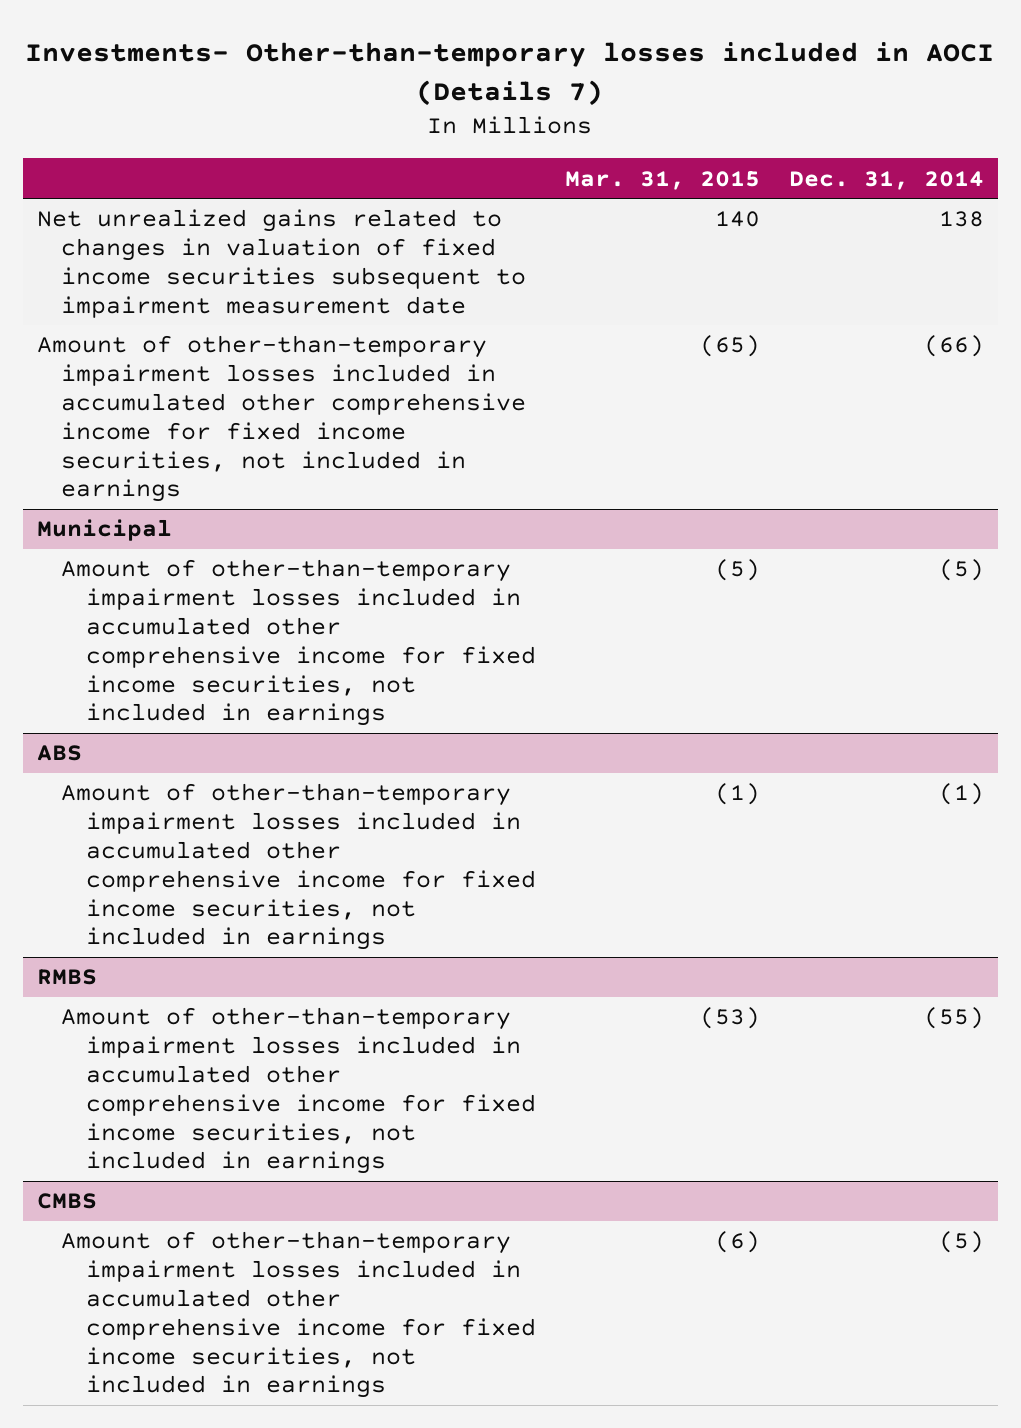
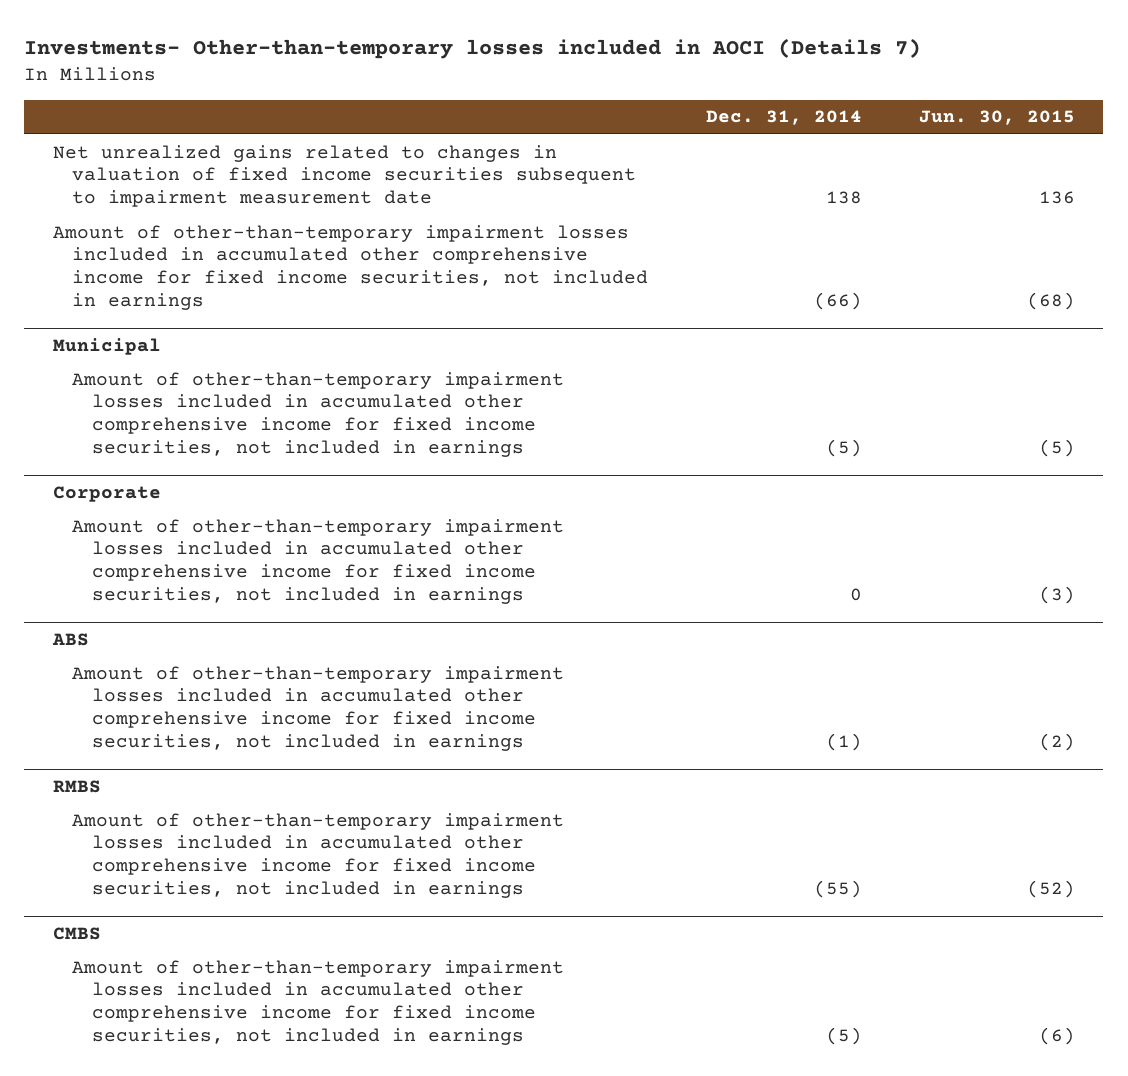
[564,170,760,190] Mar. 31, 2015 -> none
none -> [918,110,1075,126] Jun. 30, 2015
none -> [52,485,161,502] Corporate
none -> [72,518,565,605] Amount of other-than-temporary impairment losses included in accumulated other comprehensive income for fixed income securities, not included in earnings

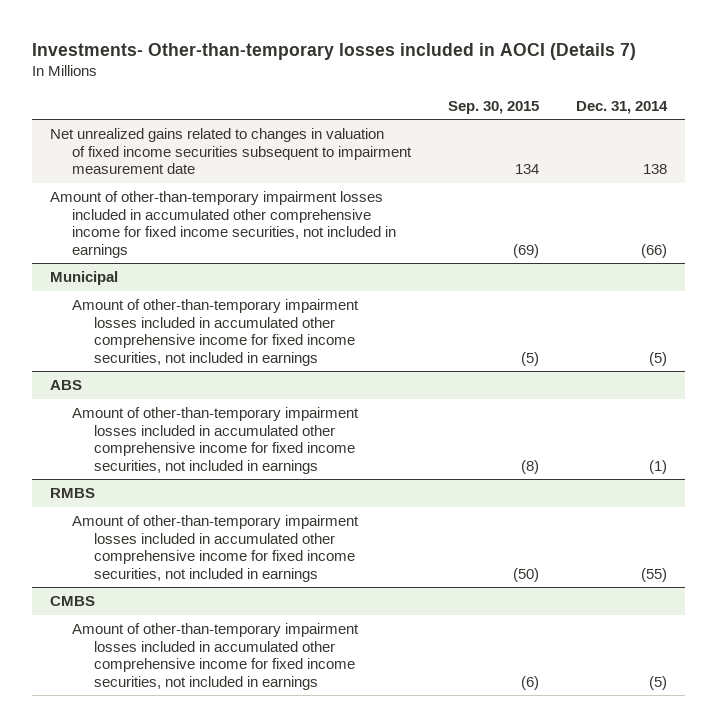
[918,110,1075,126] Jun. 30, 2015 -> none
none -> [447,100,539,114] Sep. 30, 2015
[52,485,161,502] Corporate -> none
[72,518,565,605] Amount of other-than-temporary impairment losses included in accumulated other comprehensive income for fixed income securities, not included in earnings -> none

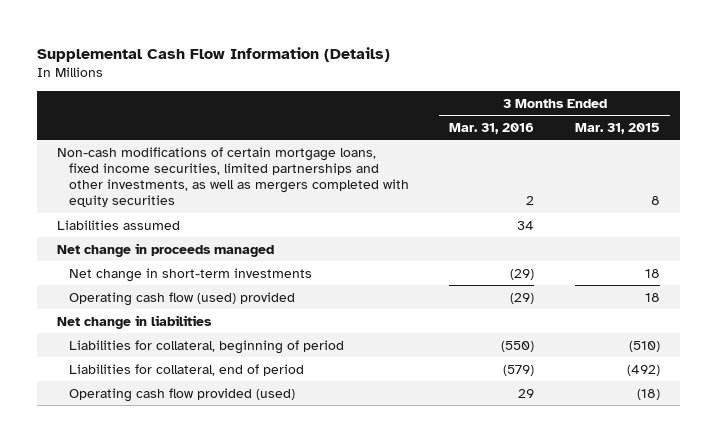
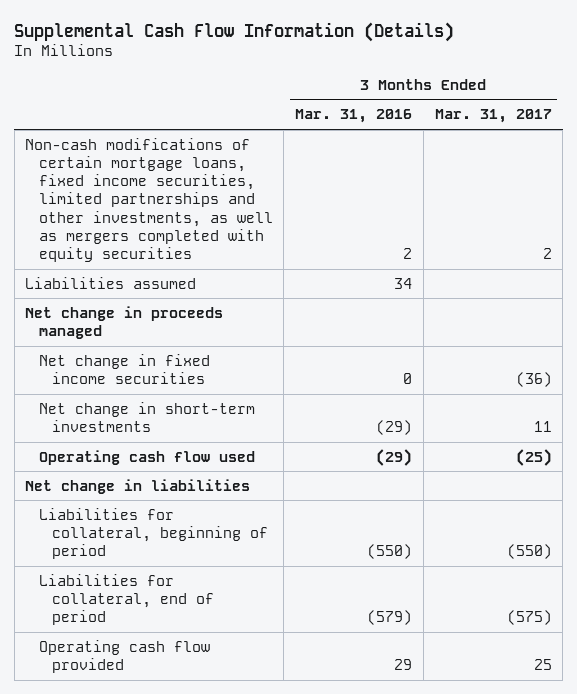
[574,122,660,134] Mar. 31, 2015 -> none
none -> [434,109,552,124] Mar. 31, 2017
none -> [38,353,210,384] Net change in fixed income securities
[68,291,295,306] Operating cash flow (used) provided -> [38,449,255,465] Operating cash flow used
[68,387,295,402] Operating cash flow provided (used) -> [38,639,210,673] Operating cash flow provided

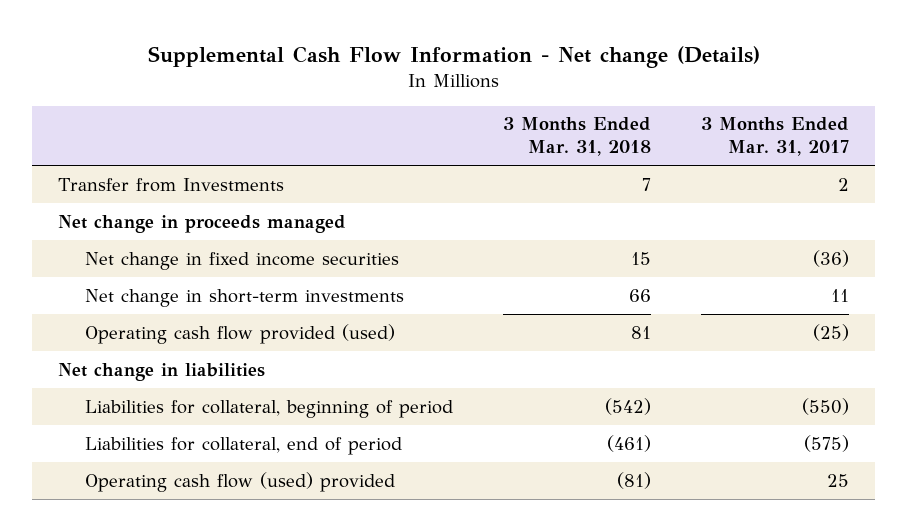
[14,21,455,42] Supplemental Cash Flow Information (Details) -> [147,45,760,68] Supplemental Cash Flow Information - Net change (Details)
[295,109,413,124] Mar. 31, 2016 -> none
none -> [503,117,652,157] 3 Months Ended Mar. 31, 2018
[25,276,197,289] Liabilities assumed -> none
[25,137,273,263] Non-cash modifications of certain mortgage loans, fixed income securities, limited partnerships and other investments, as well as mergers completed with equity securities -> [57,177,284,192] Transfer from Investments
[38,449,255,465] Operating cash flow used -> [84,323,395,344] Operating cash flow provided (used)
[38,639,210,673] Operating cash flow provided -> [84,471,395,492] Operating cash flow (used) provided

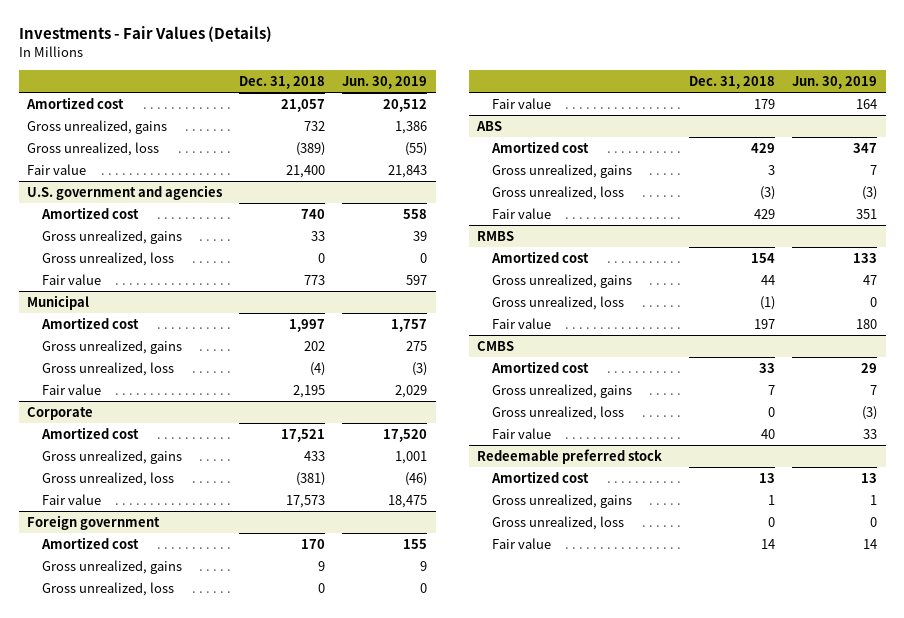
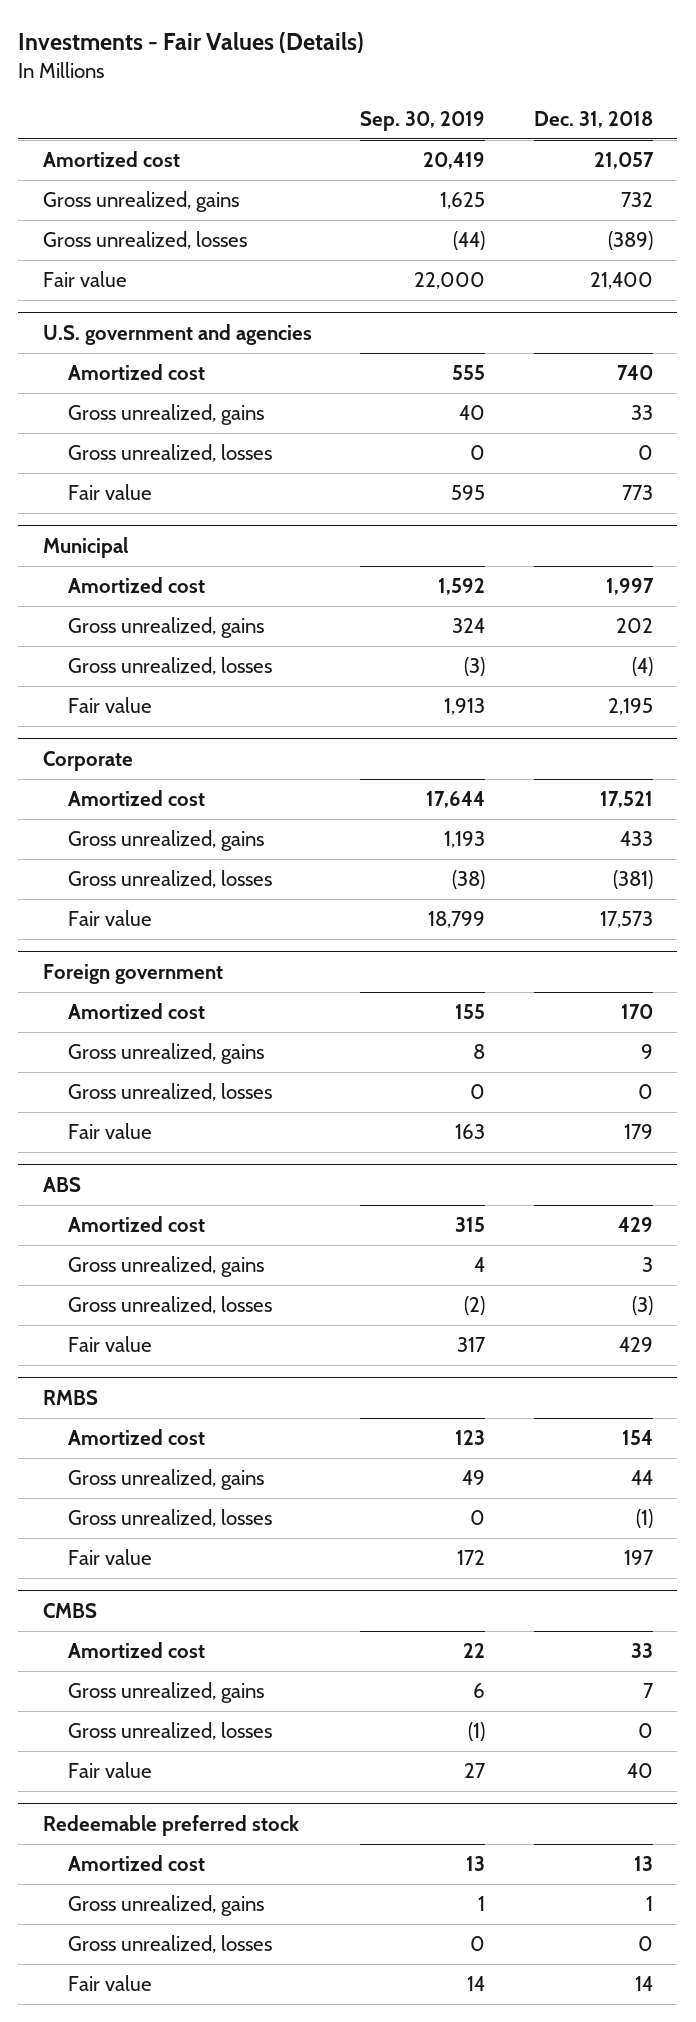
[342,75,428,89] Jun. 30, 2019 -> none
none -> [360,111,486,132] Sep. 30, 2019
[27,141,160,156] Gross unrealized, loss -> [42,231,247,250] Gross unrealized, losses
[42,251,175,266] Gross unrealized, loss -> [67,444,272,463] Gross unrealized, losses
[42,361,175,376] Gross unrealized, loss -> [67,657,272,676] Gross unrealized, losses
[42,471,175,486] Gross unrealized, loss -> [67,870,272,889] Gross unrealized, losses
[42,581,175,596] Gross unrealized, loss -> [67,1083,272,1102] Gross unrealized, losses
[492,185,625,200] Gross unrealized, loss -> [67,1296,272,1315] Gross unrealized, losses
[492,295,625,310] Gross unrealized, loss -> [67,1509,272,1528] Gross unrealized, losses
[492,405,625,420] Gross unrealized, loss -> [67,1722,272,1741] Gross unrealized, losses
[492,515,625,530] Gross unrealized, loss -> [67,1935,272,1954] Gross unrealized, losses

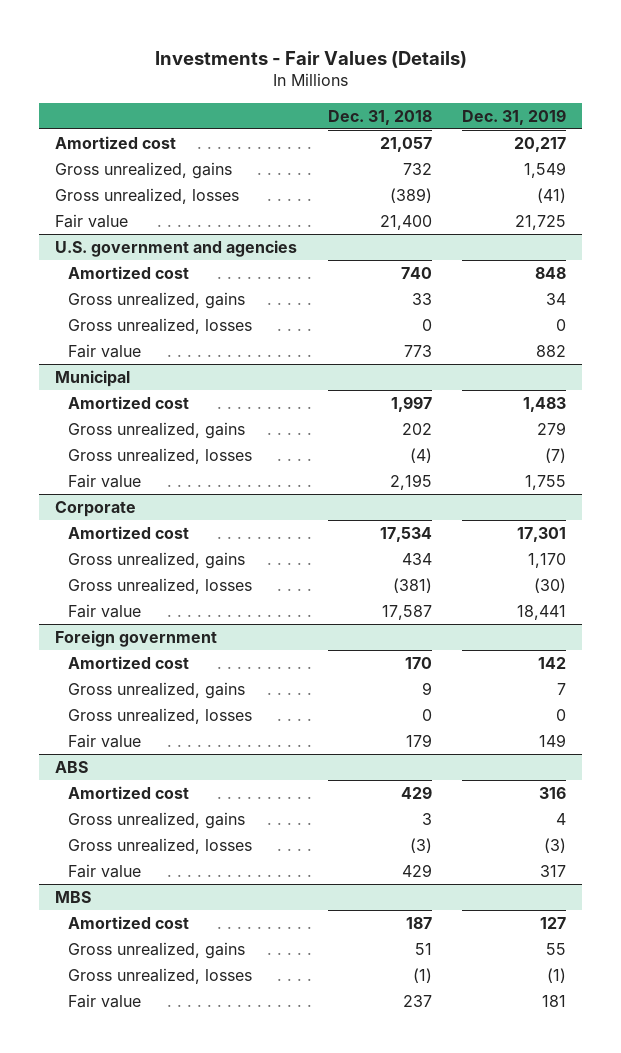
[360,111,486,132] Sep. 30, 2019 -> none
none -> [462,108,567,125] Dec. 31, 2019
[599,791,653,809] 17,521 -> [379,526,432,542] 17,534
[619,831,653,847] 433 -> [401,552,432,565] 434
[599,911,653,929] 17,573 -> [381,604,432,620] 17,587
[42,1390,98,1406] RMBS -> none
none -> [54,890,91,903] MBS
[621,1430,653,1446] 154 -> [405,916,432,929] 187
[630,1470,653,1486] 44 -> [414,942,432,955] 51
[42,1603,97,1619] CMBS -> none
[67,1642,205,1659] Amortized cost -> none
[67,1682,264,1704] Gross unrealized, gains -> none
[67,1722,272,1741] Gross unrealized, losses -> none
[67,1762,152,1779] Fair value -> none
[42,1815,299,1837] Redeemable preferred stock -> none
[67,1855,205,1872] Amortized cost -> none
[67,1895,264,1917] Gross unrealized, gains -> none
[67,1935,272,1954] Gross unrealized, losses -> none
[67,1975,152,1992] Fair value -> none
[623,1550,654,1566] 197 -> [402,994,432,1007] 237

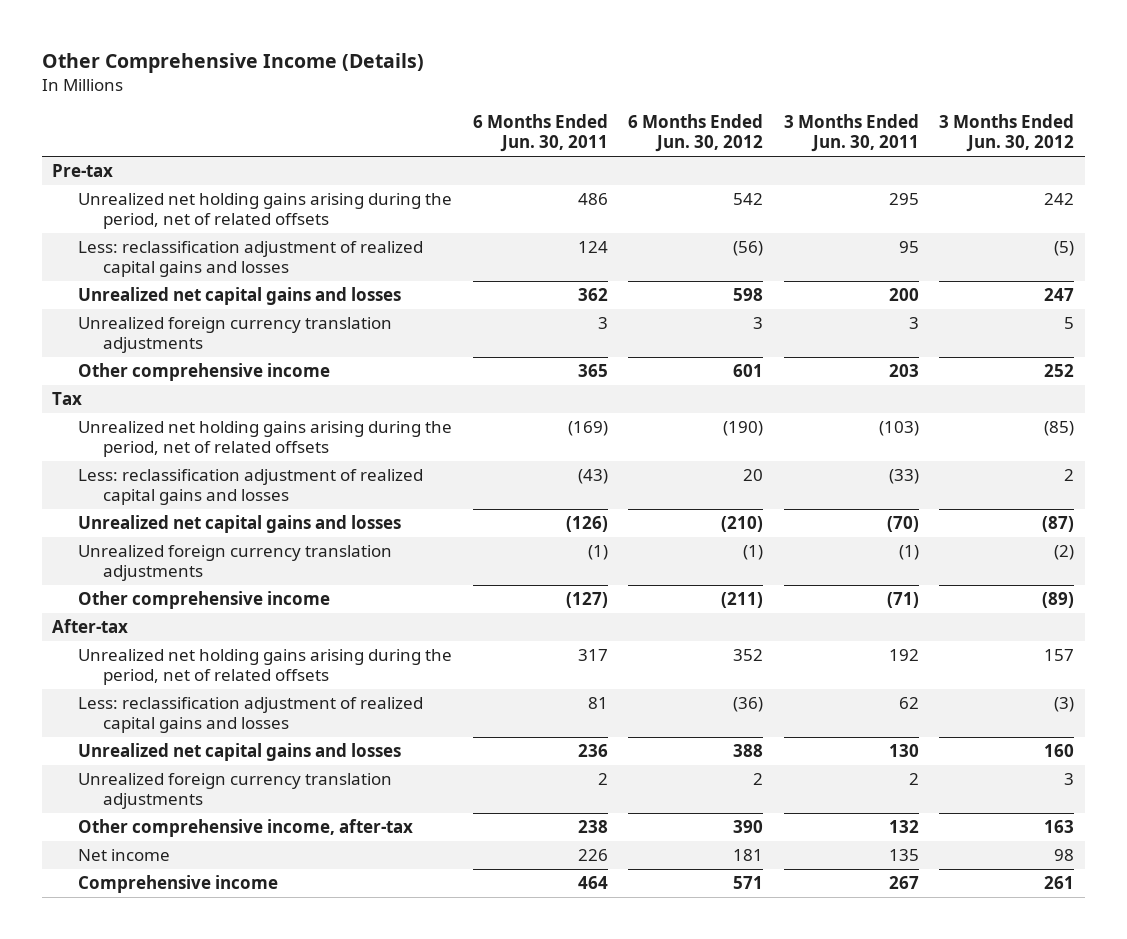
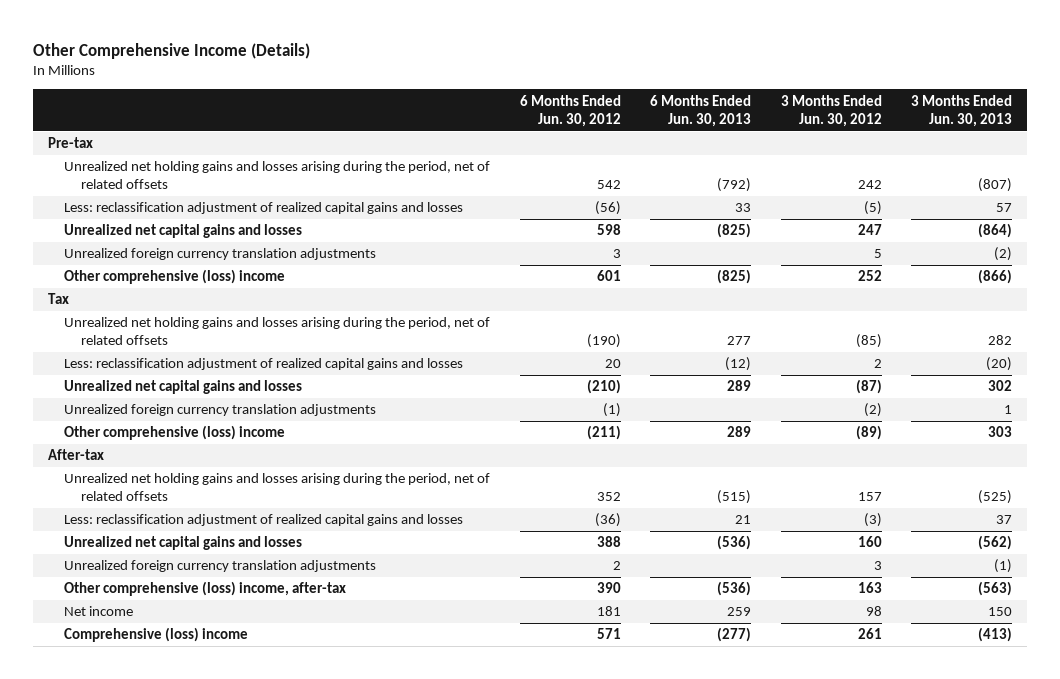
[472,114,608,153] 6 Months Ended Jun. 30, 2011 -> none
[783,114,919,153] 3 Months Ended Jun. 30, 2011 -> none
none -> [650,94,752,127] 6 Months Ended Jun. 30, 2013
none -> [911,94,1013,127] 3 Months Ended Jun. 30, 2013
[77,193,452,230] Unrealized net holding gains arising during the period, net of related offsets -> [64,161,491,190] Unrealized net holding gains and losses arising during the period, net of related offsets
[77,363,330,382] Other comprehensive income -> [64,269,286,285] Other comprehensive (loss) income
[77,421,452,458] Unrealized net holding gains arising during the period, net of related offsets -> [64,317,491,346] Unrealized net holding gains and losses arising during the period, net of related offsets
[77,591,330,610] Other comprehensive income -> [64,425,286,441] Other comprehensive (loss) income
[77,649,452,686] Unrealized net holding gains arising during the period, net of related offsets -> [64,473,491,502] Unrealized net holding gains and losses arising during the period, net of related offsets
[77,819,413,838] Other comprehensive income, after-tax -> [64,581,347,597] Other comprehensive (loss) income, after-tax
[77,875,278,894] Comprehensive income -> [64,627,249,643] Comprehensive (loss) income

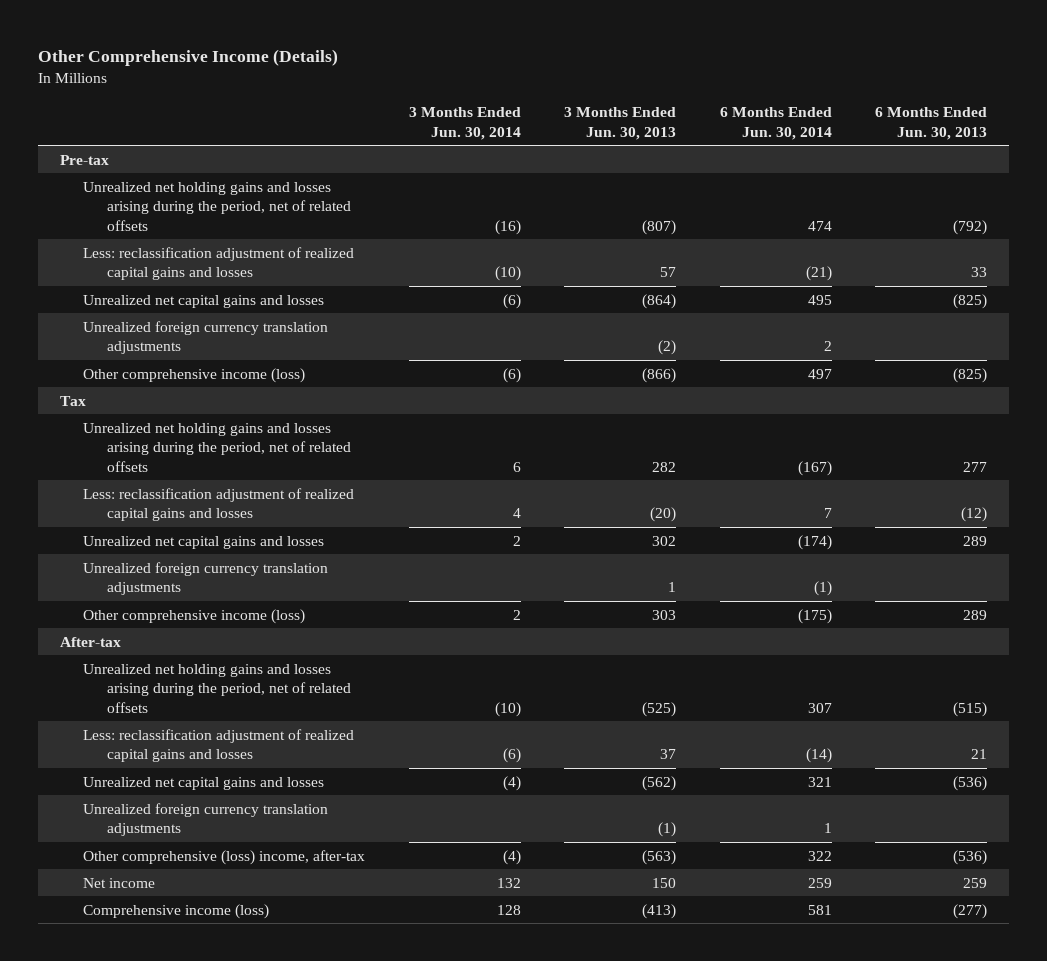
[519,94,621,127] 6 Months Ended Jun. 30, 2012 -> none
[780,94,882,127] 3 Months Ended Jun. 30, 2012 -> none
none -> [408,107,521,140] 3 Months Ended Jun. 30, 2014
none -> [719,107,832,140] 6 Months Ended Jun. 30, 2014
[64,269,286,285] Other comprehensive (loss) income -> [83,367,306,383] Other comprehensive income (loss)
[64,425,286,441] Other comprehensive (loss) income -> [83,608,306,624] Other comprehensive income (loss)
[64,627,249,643] Comprehensive (loss) income -> [83,903,270,919] Comprehensive income (loss)

